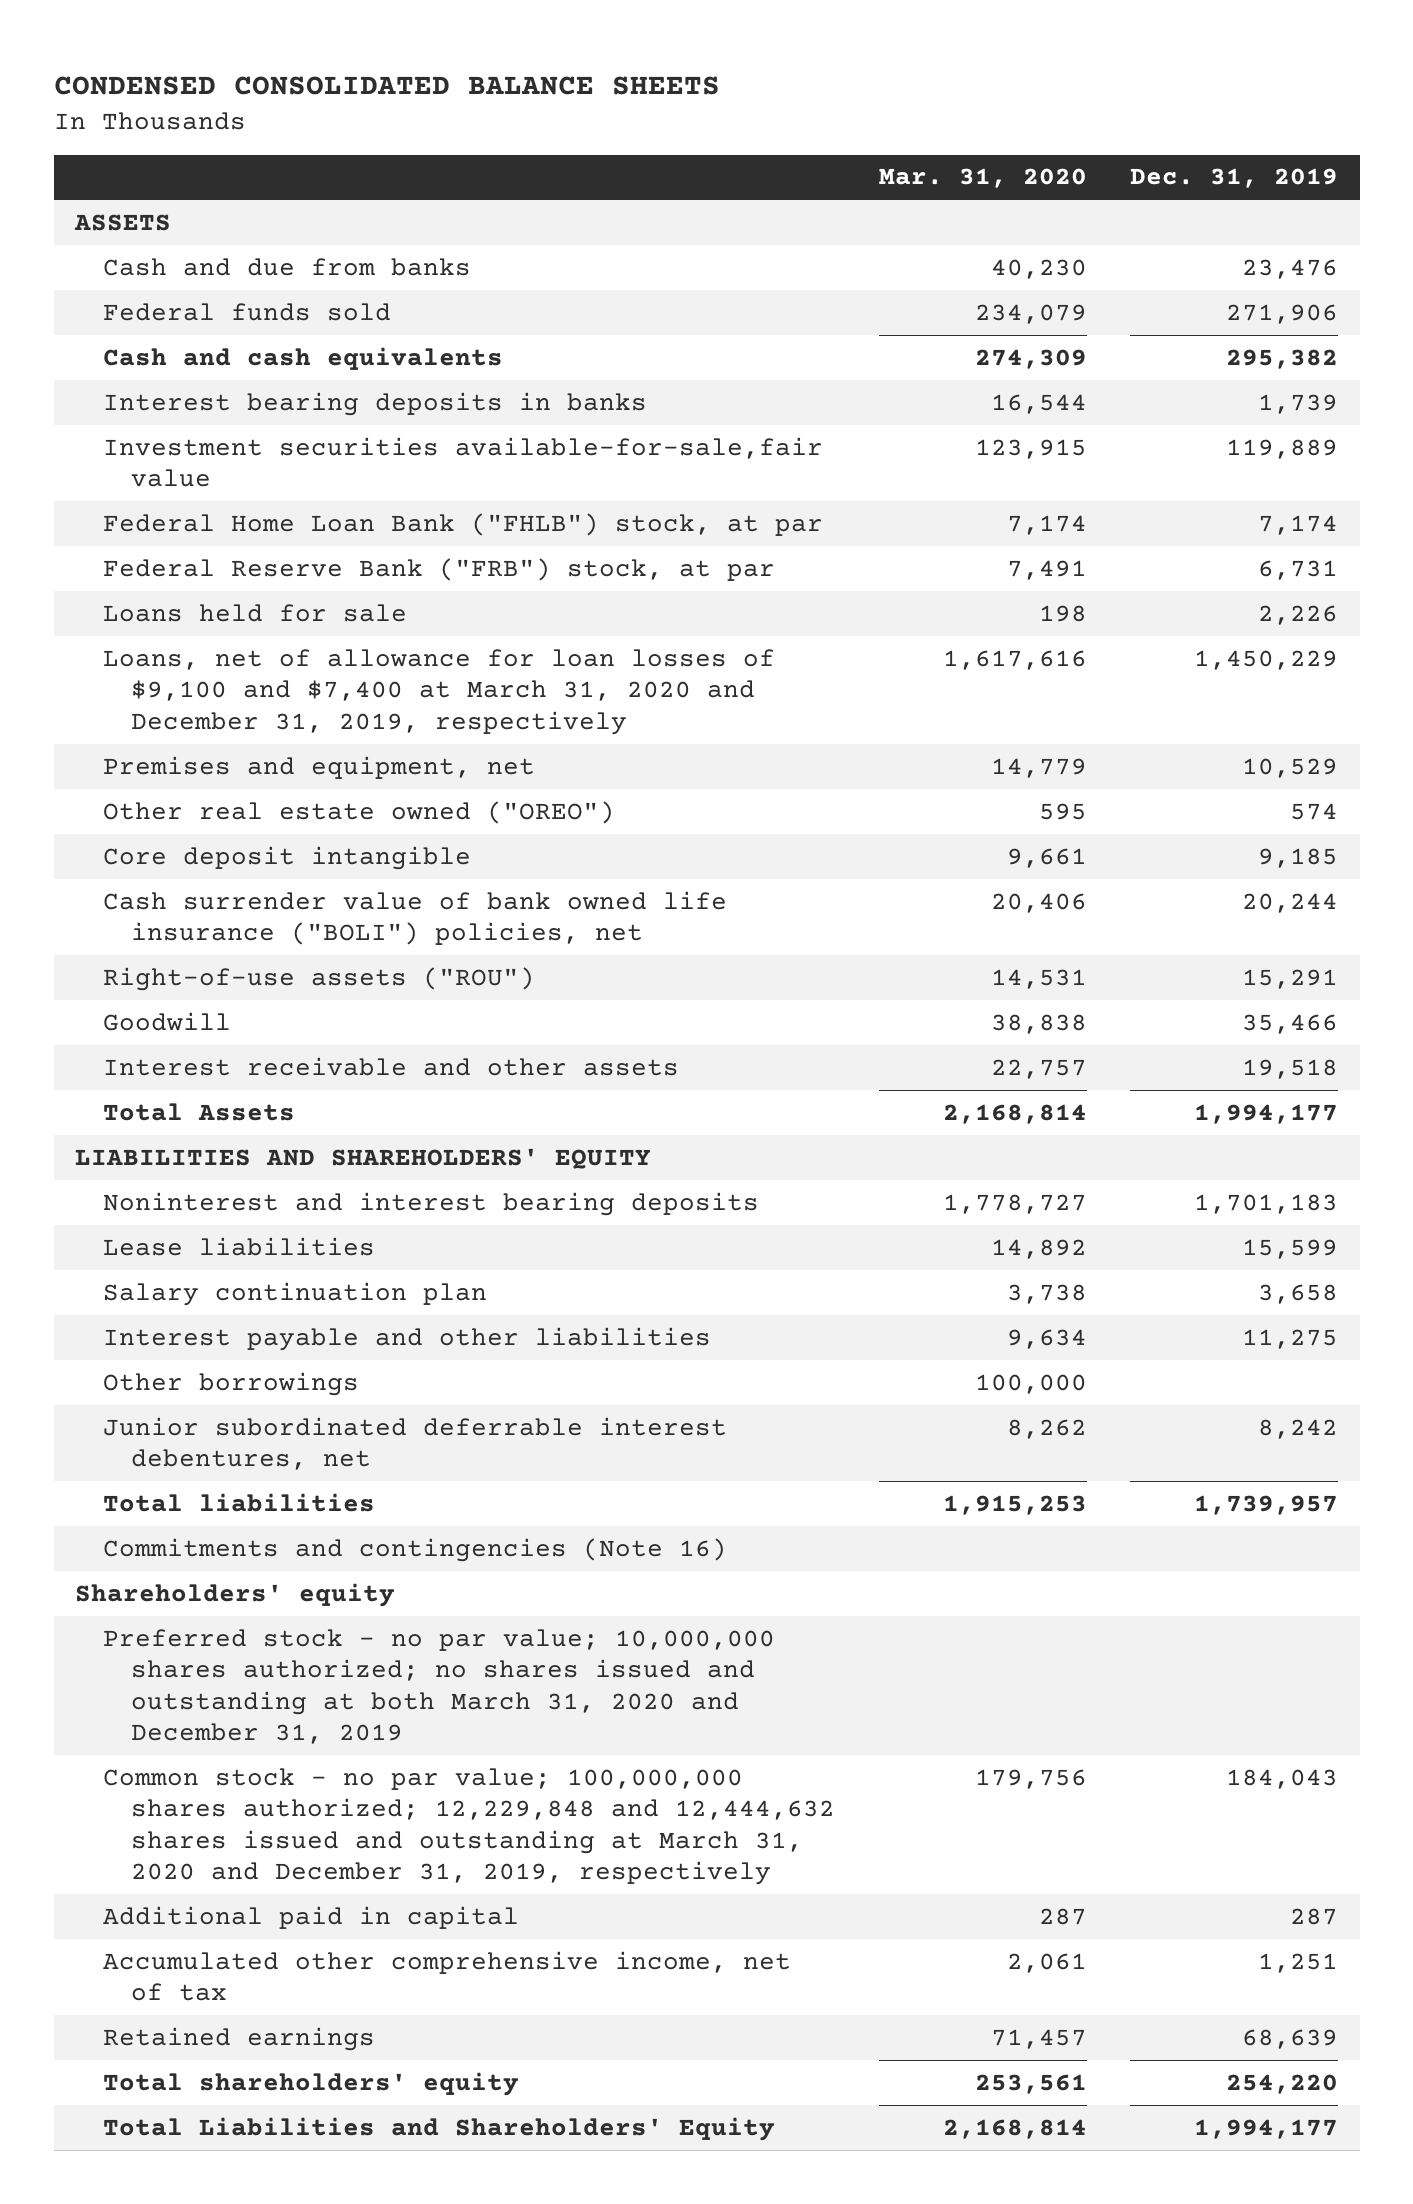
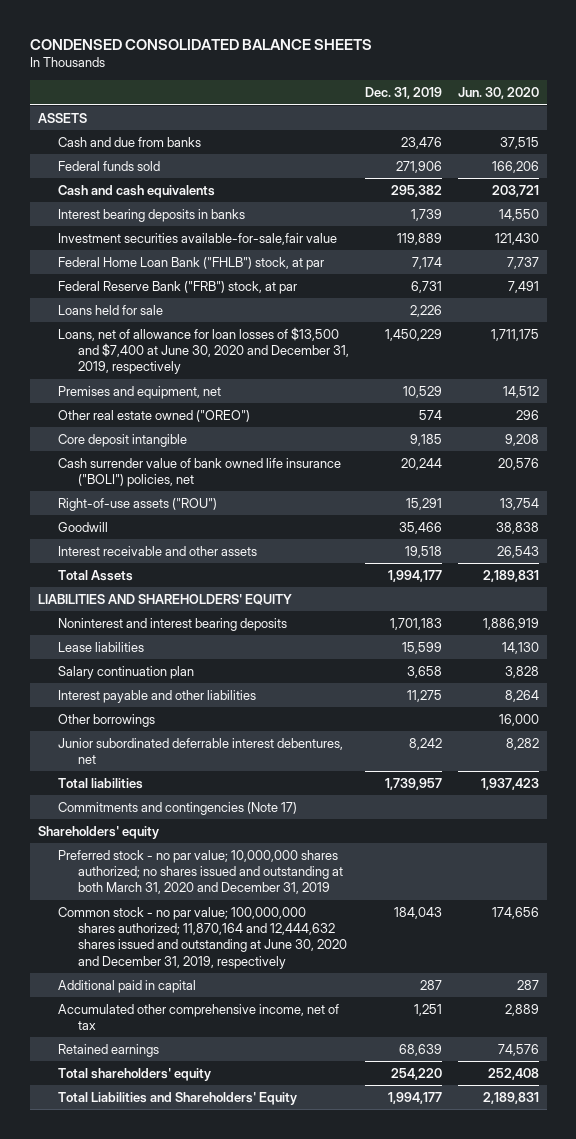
[878,168,1087,189] Mar. 31, 2020 -> none
none -> [457,87,539,100] Jun. 30, 2020
[103,648,776,735] Loans, net of allowance for loan losses of $9,100 and $7,400 at March 31, 2020 and December 31, 2019, respectively -> [57,326,349,375] Loans, net of allowance for loan losses of $13,500 and $7,400 at June 30, 2020 and December 31, 2019, respectively
[103,1537,728,1562] Commitments and contingencies (Note 16) -> [57,801,297,815] Commitments and contingencies (Note 17)
[103,1767,836,1886] Common stock - no par value; 100,000,000 shares authorized; 12,229,848 and 12,444,632 shares issued and outstanding at March 31, 2020 and December 31, 2019, respectively -> [57,906,347,969] Common stock - no par value; 100,000,000 shares authorized; 11,870,164 and 12,444,632 shares issued and outstanding at June 30, 2020 and December 31, 2019, respectively

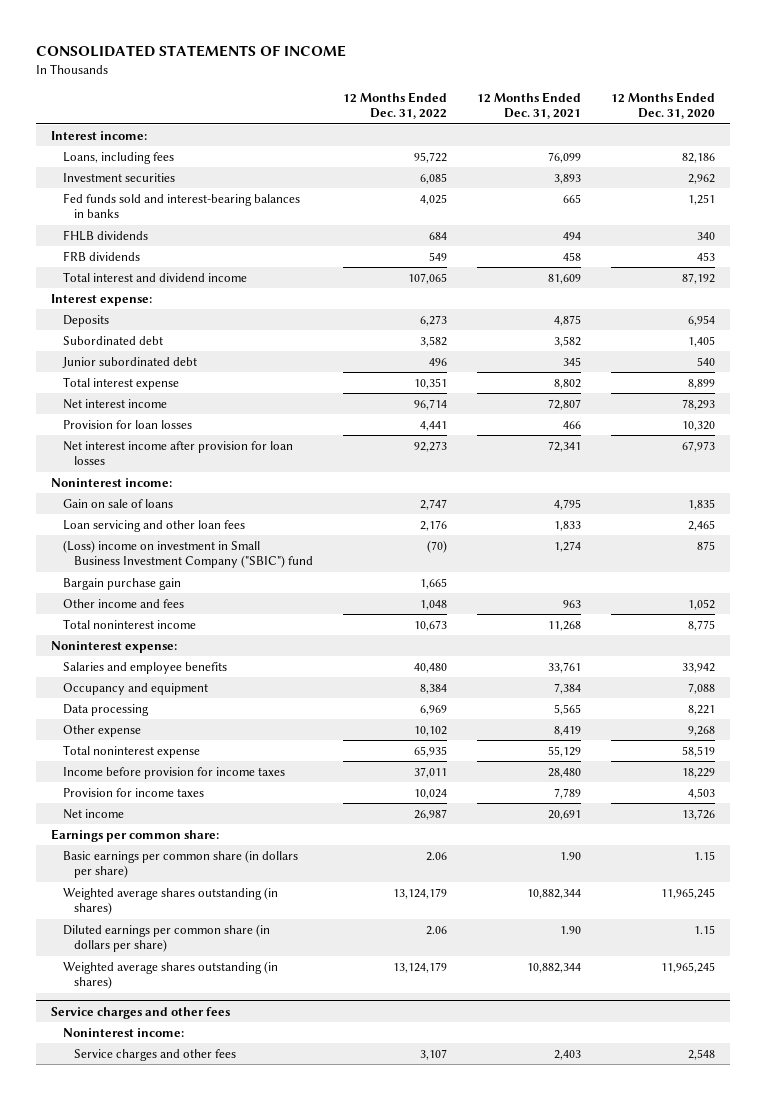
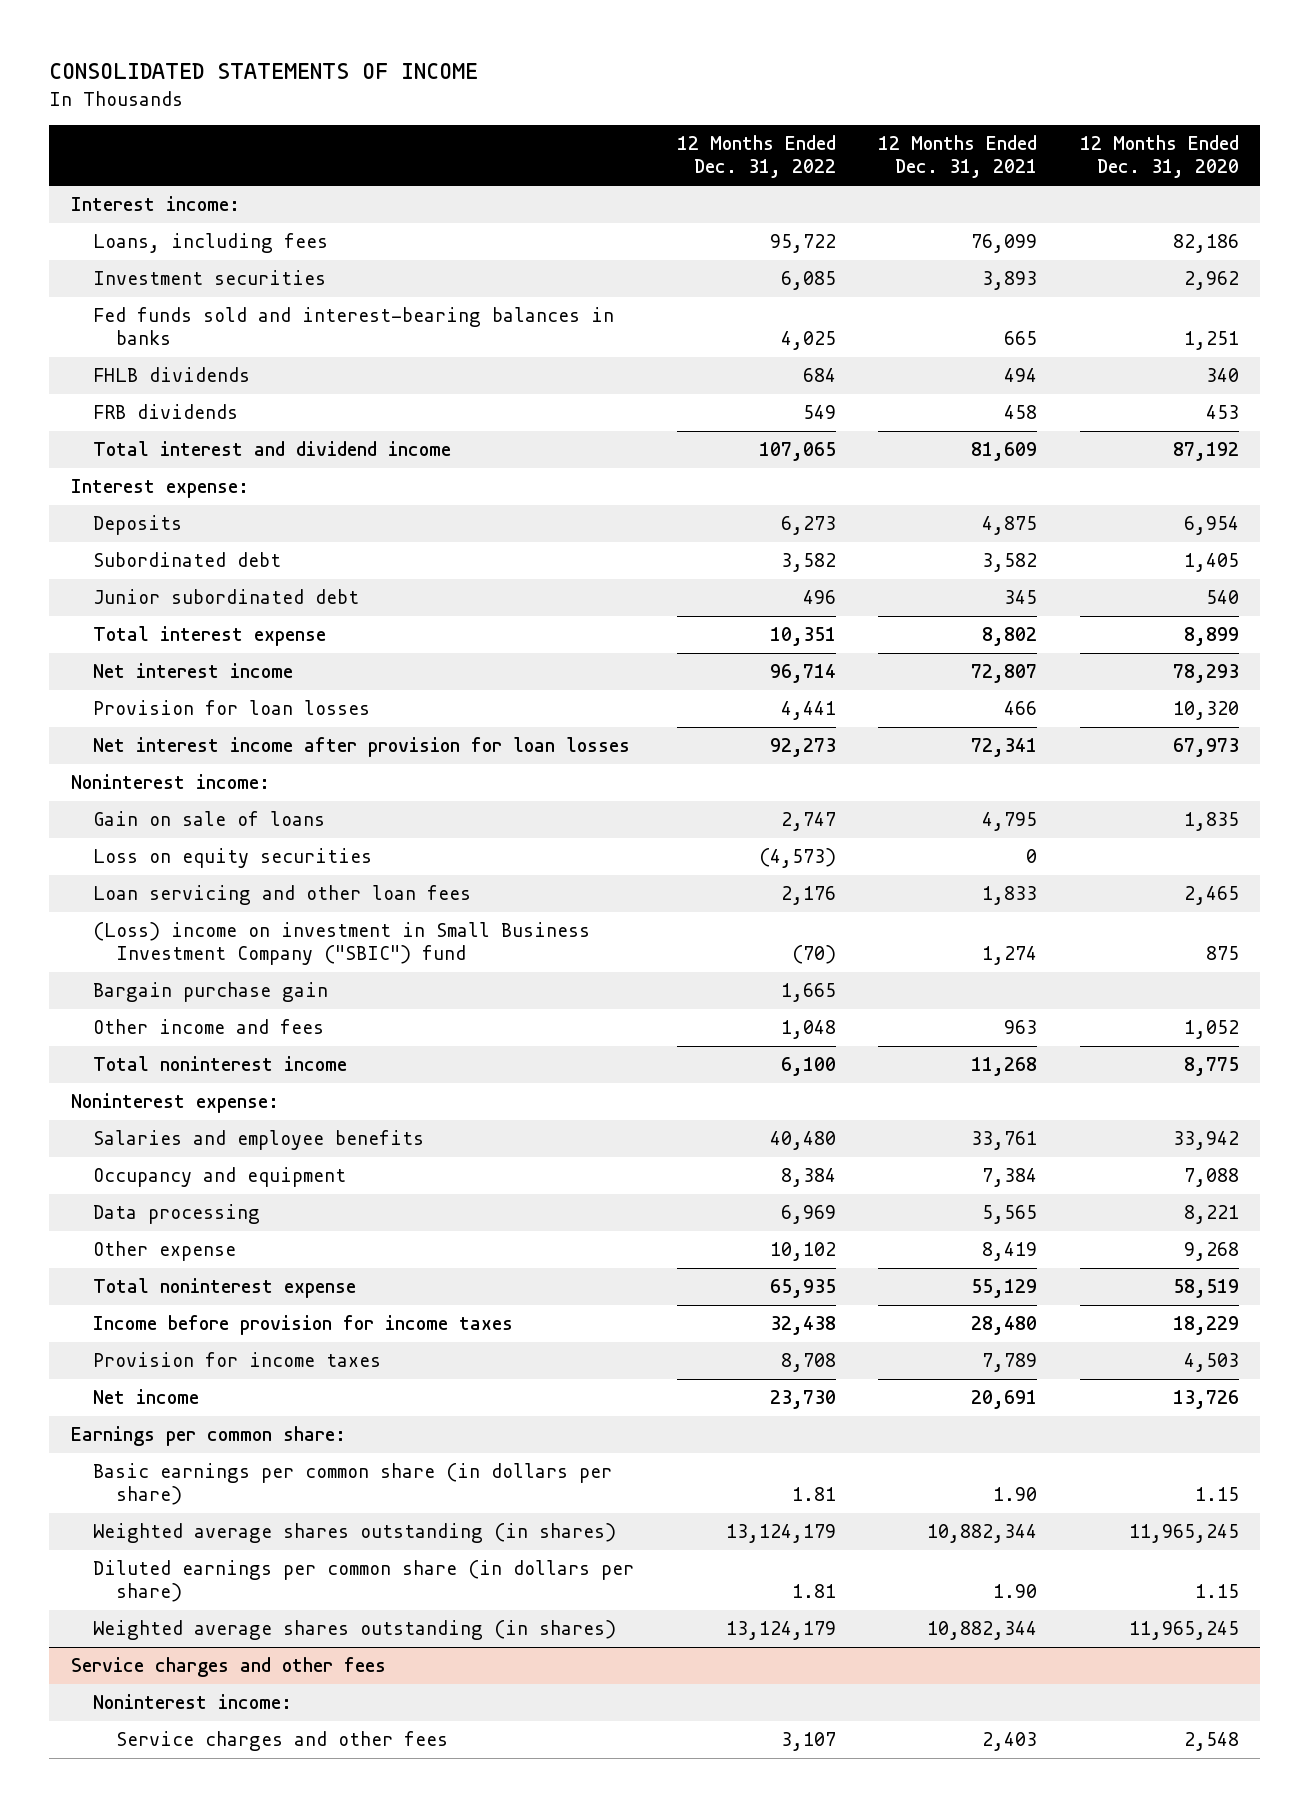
none -> [93,848,373,869] Loss on equity securities
[414,619,448,631] 10,673 -> [780,1057,836,1077] 6,100
[414,766,448,778] 37,011 -> [769,1316,836,1336] 32,438
[414,788,448,799] 10,024 -> [780,1353,836,1373] 8,708
[414,808,448,820] 26,987 -> [769,1390,836,1410] 23,730
[426,851,448,861] 2.06 -> [791,1487,836,1502] 1.81
[426,925,448,935] 2.06 -> [791,1584,836,1599] 1.81

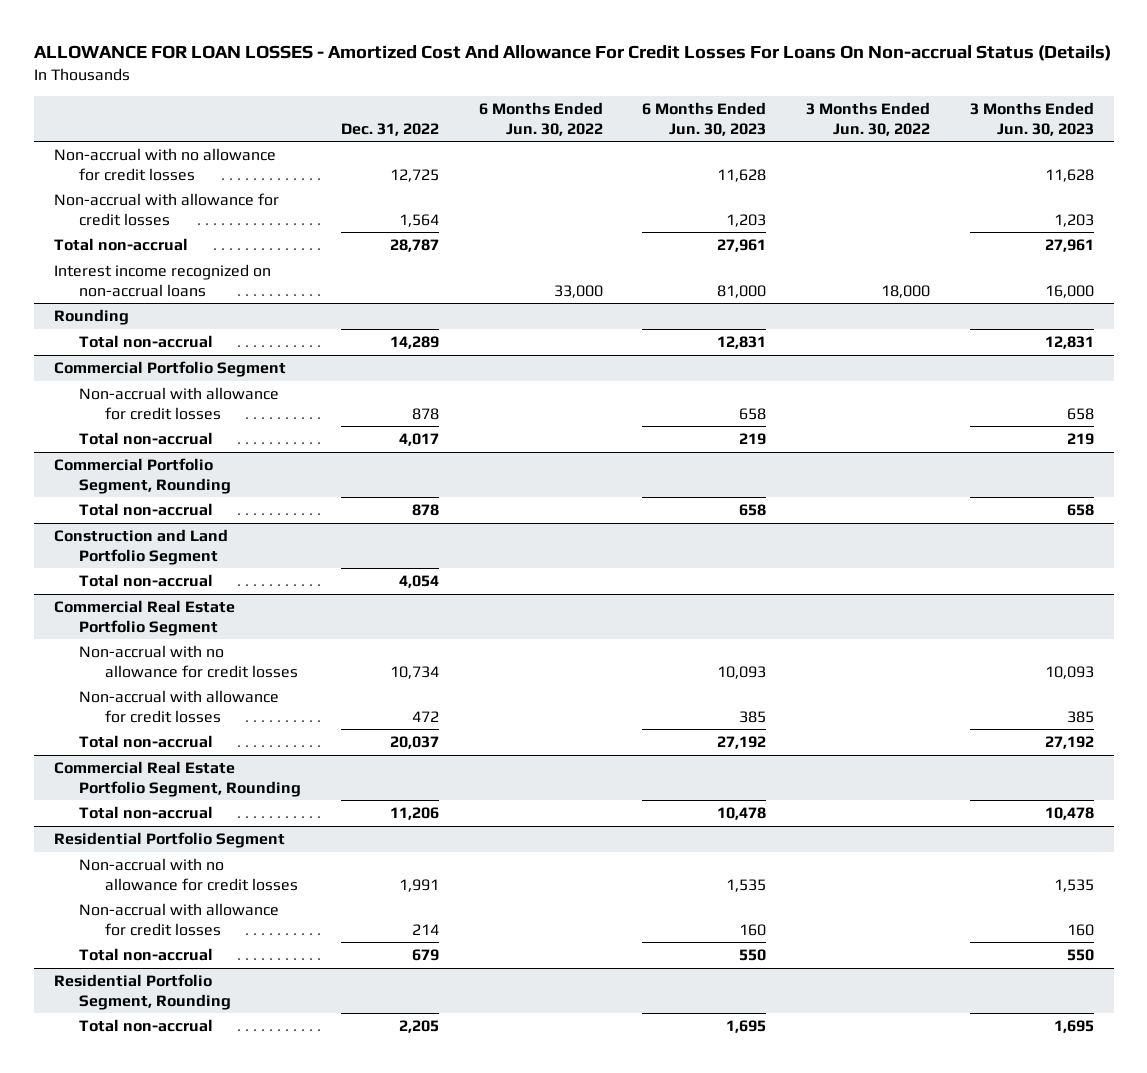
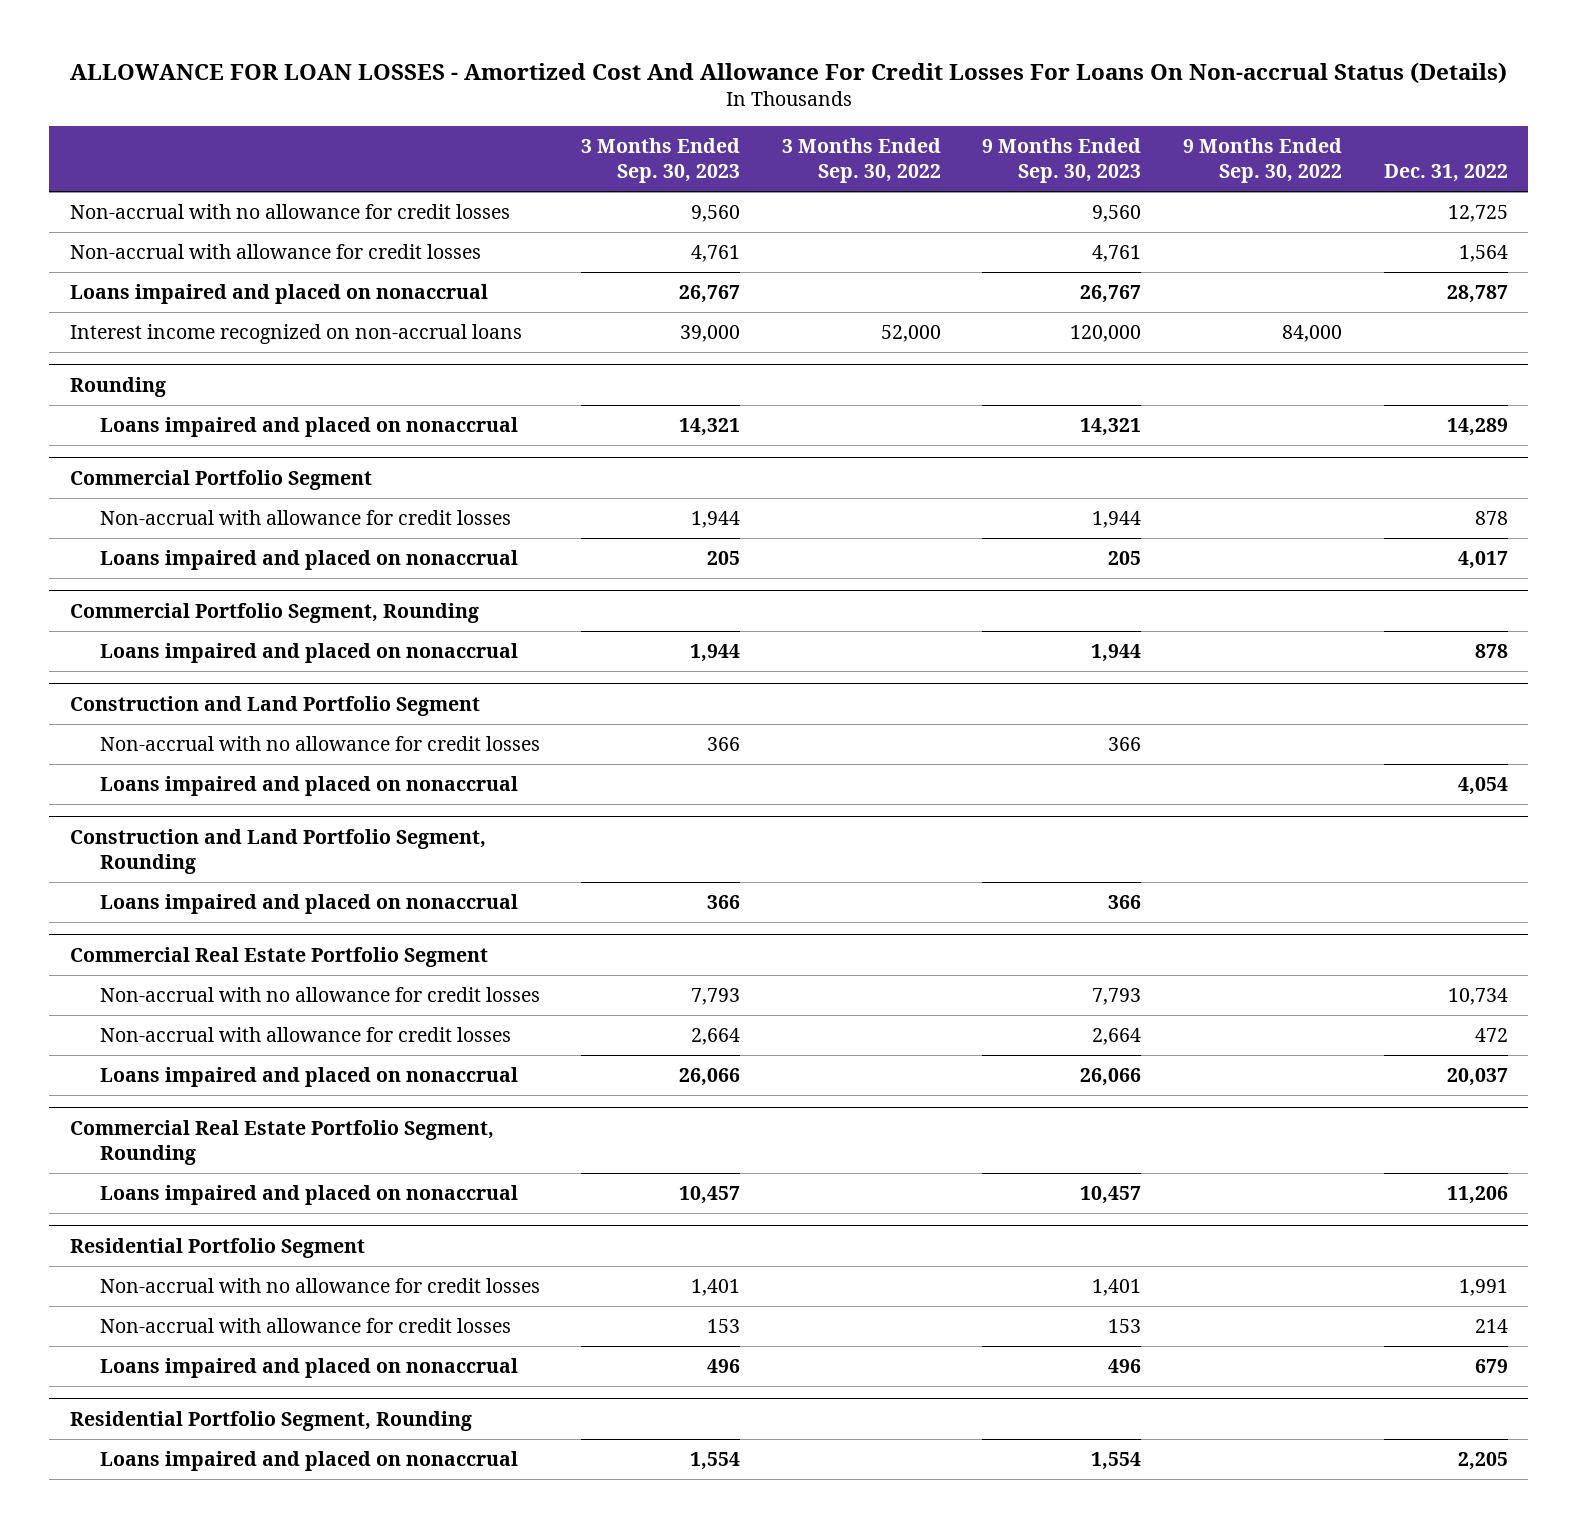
[478,102,603,136] 6 Months Ended Jun. 30, 2022 -> none
[642,102,767,136] 6 Months Ended Jun. 30, 2023 -> none
[806,102,931,136] 3 Months Ended Jun. 30, 2022 -> none
[969,102,1094,136] 3 Months Ended Jun. 30, 2023 -> none
none -> [581,137,741,184] 3 Months Ended Sep. 30, 2023
none -> [781,137,941,184] 3 Months Ended Sep. 30, 2022
none -> [982,137,1142,184] 9 Months Ended Sep. 30, 2023
none -> [1183,137,1343,184] 9 Months Ended Sep. 30, 2022
[53,238,188,252] Total non-accrual -> [69,284,488,305] Loans impaired and placed on nonaccrual
[79,335,214,349] Total non-accrual -> [99,417,518,438] Loans impaired and placed on nonaccrual
[79,432,214,446] Total non-accrual -> [99,550,518,571] Loans impaired and placed on nonaccrual
[79,503,214,517] Total non-accrual -> [99,643,518,664] Loans impaired and placed on nonaccrual
none -> [99,736,540,752] Non-accrual with no allowance for credit losses
[79,574,214,588] Total non-accrual -> [99,776,518,797] Loans impaired and placed on nonaccrual
none -> [69,828,486,875] Construction and Land Portfolio Segment, Rounding
none -> [99,894,518,915] Loans impaired and placed on nonaccrual
[79,735,214,749] Total non-accrual -> [99,1067,518,1088] Loans impaired and placed on nonaccrual
[79,806,214,820] Total non-accrual -> [99,1185,518,1206] Loans impaired and placed on nonaccrual
[79,948,214,962] Total non-accrual -> [99,1358,518,1379] Loans impaired and placed on nonaccrual
[79,1019,214,1033] Total non-accrual -> [99,1451,518,1472] Loans impaired and placed on nonaccrual

